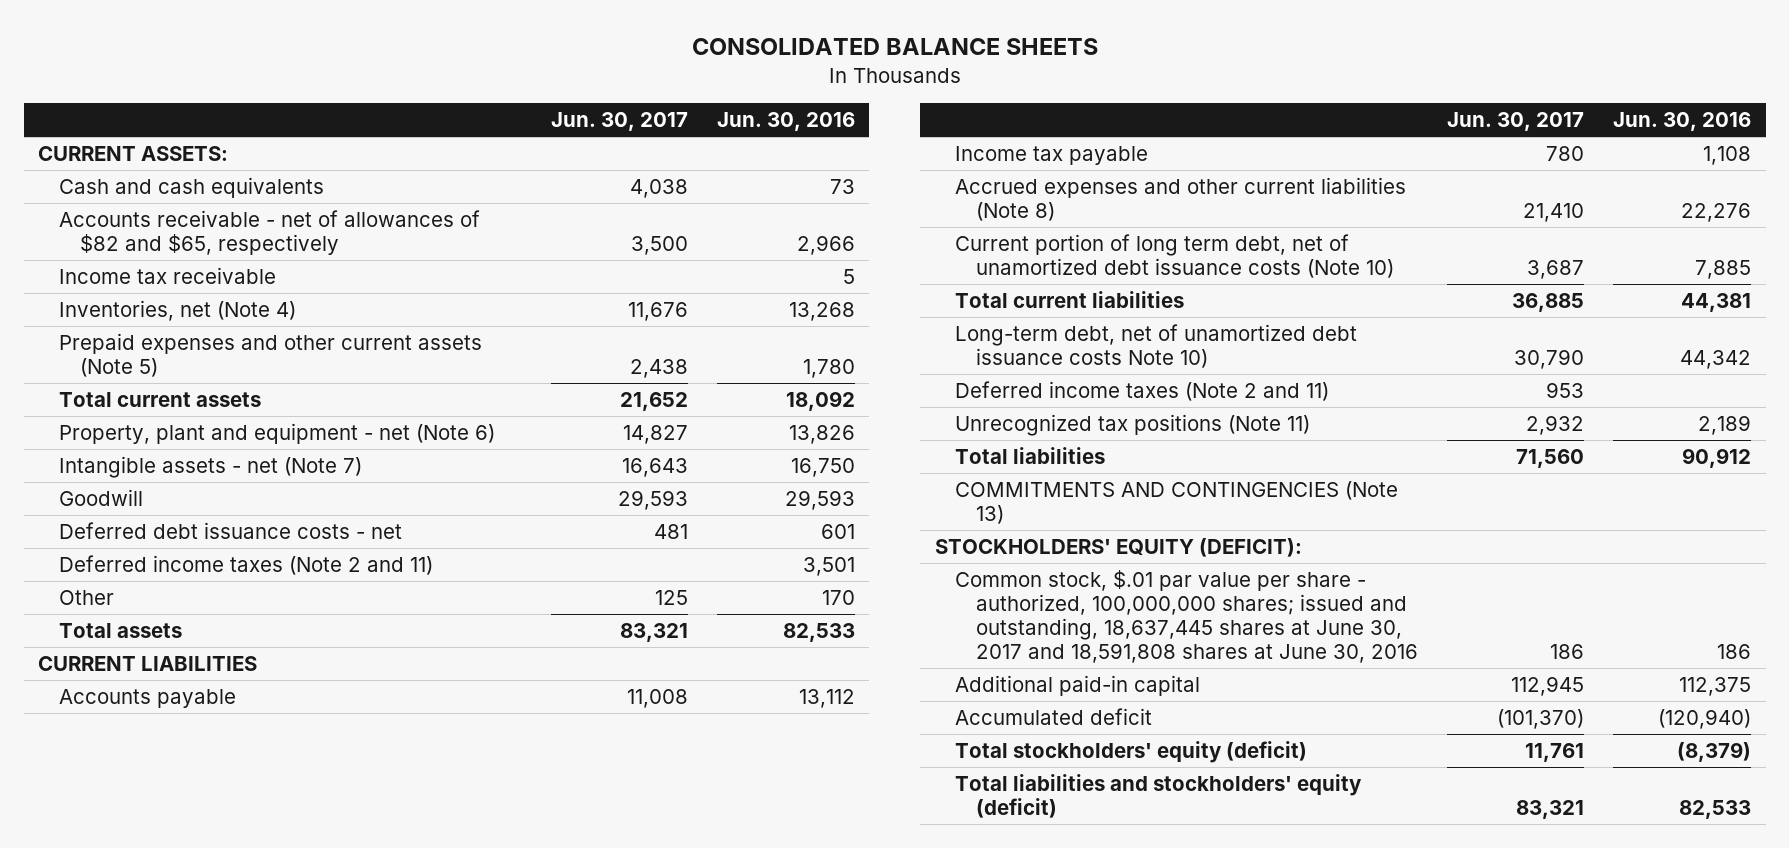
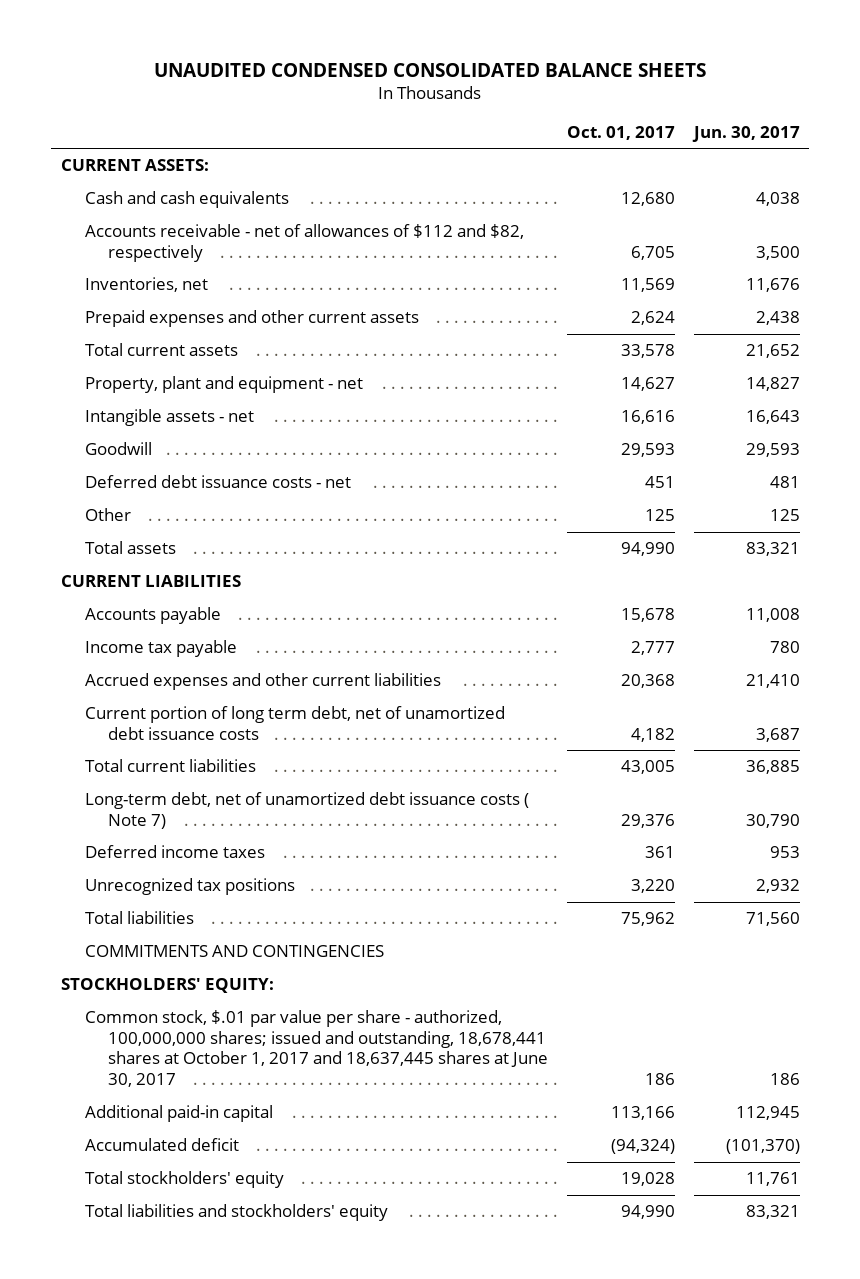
[691,38,1098,56] CONSOLIDATED BALANCE SHEETS -> [154,62,707,77] UNAUDITED CONDENSED CONSOLIDATED BALANCE SHEETS
[716,112,855,132] Jun. 30, 2016 -> none
none -> [567,125,676,140] Oct. 01, 2017
[58,266,276,284] Income tax receivable -> none
[58,209,480,255] Accounts receivable - net of allowances of $82 and $65, respectively -> [84,224,524,262] Accounts receivable - net of allowances of $112 and $82, respectively
[58,299,296,321] Inventories, net (Note 4) -> [84,277,208,293] Inventories, net
[58,332,482,377] Prepaid expenses and other current assets (Note 5) -> [84,310,419,328] Prepaid expenses and other current assets
[58,422,495,444] Property, plant and equipment - net (Note 6) -> [84,376,363,394] Property, plant and equipment - net
[58,455,362,478] Intangible assets - net (Note 7) -> [84,409,254,427] Intangible assets - net
[58,554,433,575] Deferred income taxes (Note 2 and 11) -> none
[955,176,1407,221] Accrued expenses and other current liabilities (Note 8) -> [84,673,441,691] Accrued expenses and other current liabilities
[955,233,1395,278] Current portion of long term debt, net of unamortized debt issuance costs (Note 10) -> [84,706,505,740] Current portion of long term debt, net of unamortized debt issuance costs
[955,323,1358,368] Long-term debt, net of unamortized debt issuance costs Note 10) -> [84,792,529,829] Long-term debt, net of unamortized debt issuance costs ( Note 7)
[955,380,1330,401] Deferred income taxes (Note 2 and 11) -> [84,845,265,859] Deferred income taxes
[955,413,1311,436] Unrecognized tax positions (Note 11) -> [84,878,295,896] Unrecognized tax positions
[955,480,1399,524] COMMITMENTS AND CONTINGENCIES (Note 13) -> [84,945,384,958] COMMITMENTS AND CONTINGENCIES
[934,537,1302,557] STOCKHOLDERS' EQUITY (DEFICIT): -> [60,978,274,994] STOCKHOLDERS' EQUITY:
[955,569,1419,664] Common stock, $.01 par value per share - authorized, 100,000,000 shares; issued and outstanding, 18,637,445 shares at June 30, 2017 and 18,591,808 shares at June 30, 2016 -> [84,1010,549,1088] Common stock, $.01 par value per share - authorized, 100,000,000 shares; issued and outstanding, 18,678,441 shares at October 1, 2017 and 18,637,445 shares at June 30, 2017
[955,740,1308,763] Total stockholders' equity (deficit) -> [84,1171,284,1189] Total stockholders' equity
[955,773,1363,818] Total liabilities and stockholders' equity (deficit) -> [84,1204,388,1222] Total liabilities and stockholders' equity

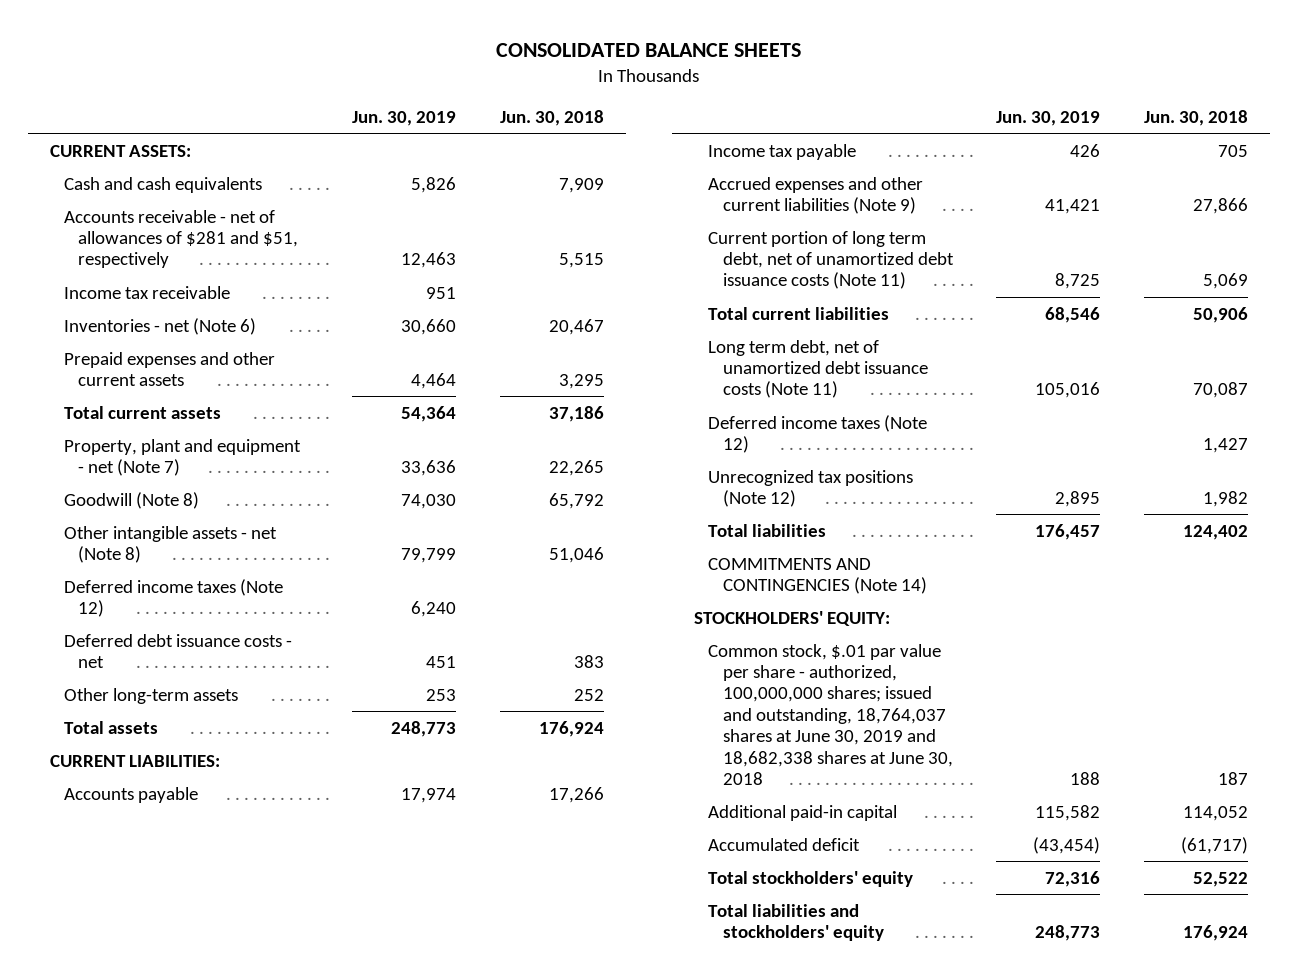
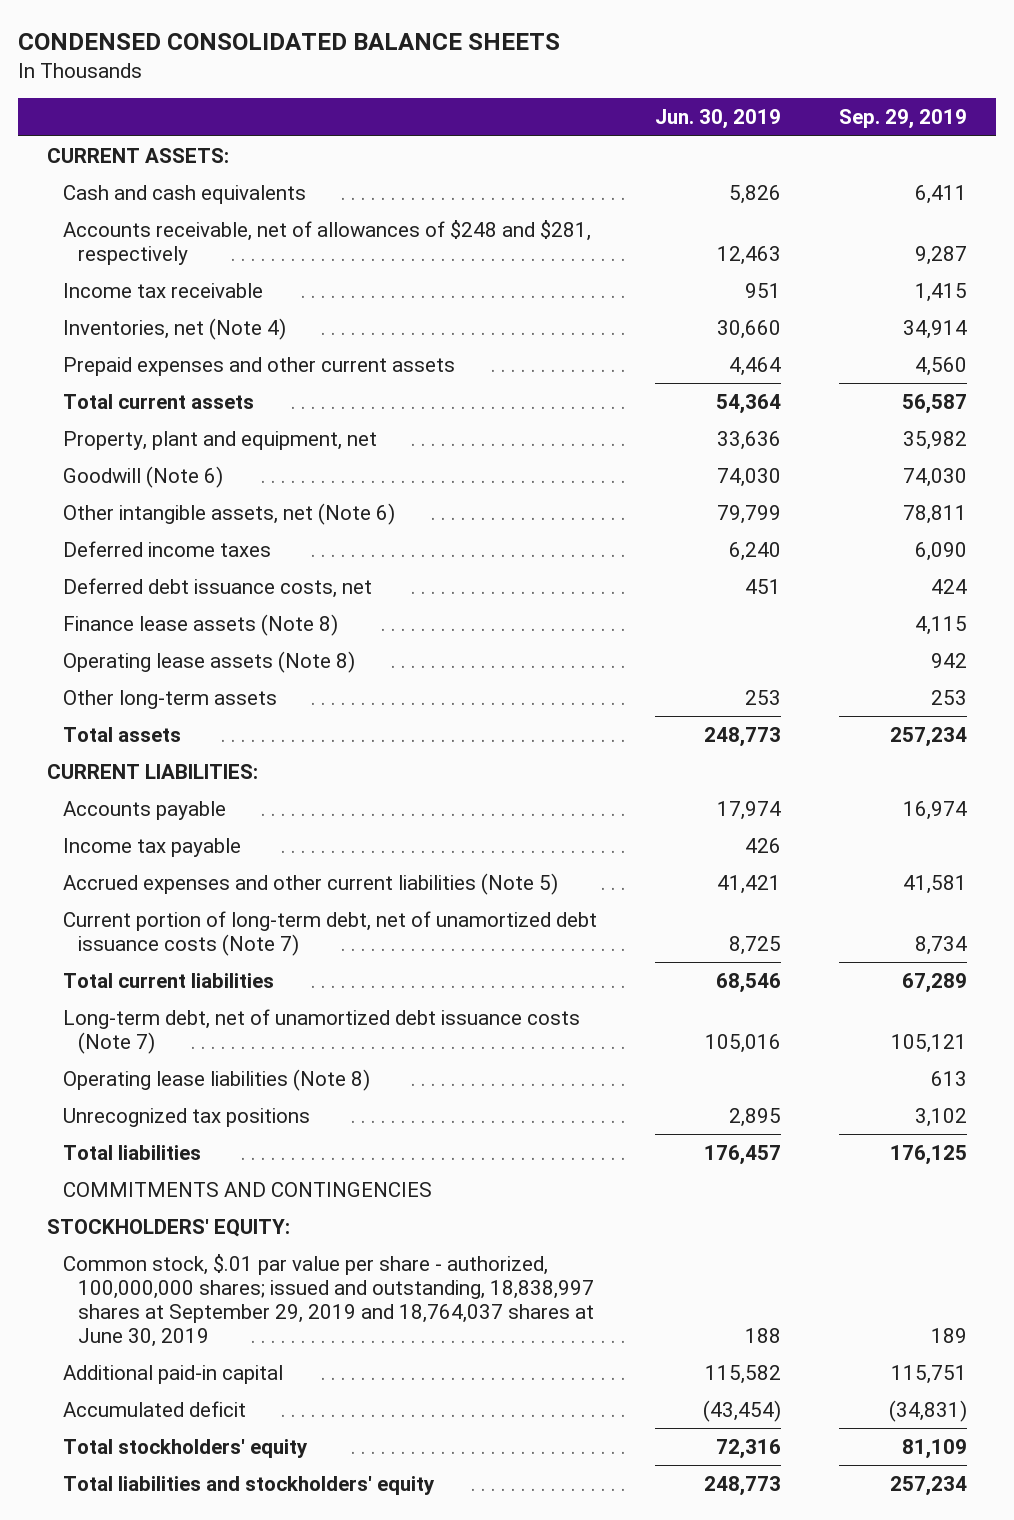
[495,42,801,57] CONSOLIDATED BALANCE SHEETS -> [17,32,560,50] CONDENSED CONSOLIDATED BALANCE SHEETS
[499,109,604,126] Jun. 30, 2018 -> none
none -> [838,109,967,130] Sep. 29, 2019
[64,209,299,269] Accounts receivable - net of allowances of $281 and $51, respectively -> [62,220,591,265] Accounts receivable, net of allowances of $248 and $281, respectively
[64,317,257,335] Inventories - net (Note 6) -> [62,318,286,341] Inventories, net (Note 4)
[64,438,302,476] Property, plant and equipment - net (Note 7) -> [62,431,377,451] Property, plant and equipment, net
[64,491,200,509] Goodwill (Note 8) -> [62,466,223,489] Goodwill (Note 6)
[64,525,278,563] Other intangible assets - net (Note 8) -> [62,503,395,526] Other intangible assets, net (Note 6)
[64,578,284,617] Deferred income taxes (Note 12) -> [62,541,271,558] Deferred income taxes
[64,633,293,668] Deferred debt issuance costs - net -> [62,578,372,599] Deferred debt issuance costs, net
none -> [62,614,338,637] Finance lease assets (Note 8)
none -> [62,651,355,674] Operating lease assets (Note 8)
[708,176,924,214] Accrued expenses and other current liabilities (Note 9) -> [62,873,558,896] Accrued expenses and other current liabilities (Note 5)
[708,230,954,290] Current portion of long term debt, net of unamortized debt issuance costs (Note 11) -> [62,911,597,956] Current portion of long-term debt, net of unamortized debt issuance costs (Note 7)
[708,414,928,453] Deferred income taxes (Note 12) -> none
[708,339,928,399] Long term debt, net of unamortized debt issuance costs (Note 11) -> [62,1009,580,1054] Long-term debt, net of unamortized debt issuance costs (Note 7)
none -> [62,1069,370,1092] Operating lease liabilities (Note 8)
[708,469,914,507] Unrecognized tax positions (Note 12) -> [62,1108,310,1128] Unrecognized tax positions
[708,557,927,594] COMMITMENTS AND CONTINGENCIES (Note 14) -> [62,1182,432,1198] COMMITMENTS AND CONTINGENCIES
[708,643,953,785] Common stock, $.01 par value per share - authorized, 100,000,000 shares; issued and outstanding, 18,764,037 shares at June 30, 2019 and 18,682,338 shares at June 30, 2018 -> [62,1254,595,1347] Common stock, $.01 par value per share - authorized, 100,000,000 shares; issued and outstanding, 18,838,997 shares at September 29, 2019 and 18,764,037 shares at June 30, 2019

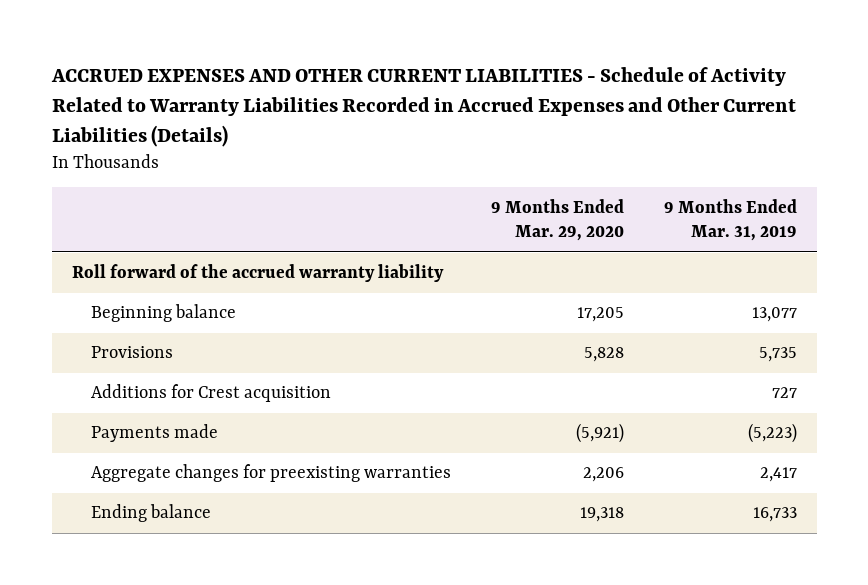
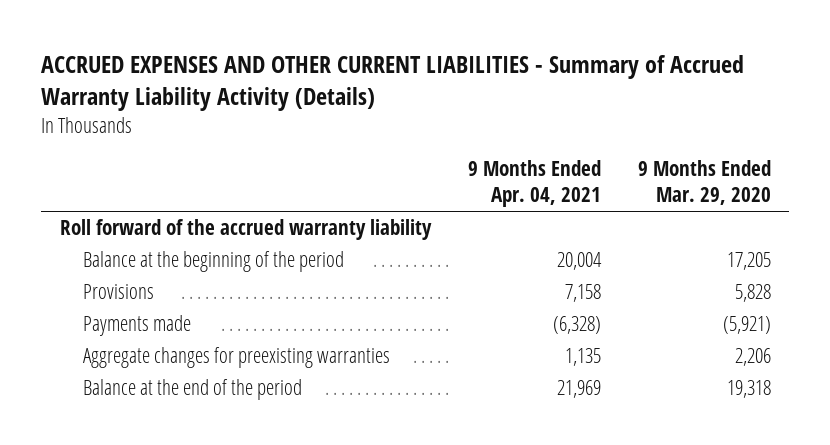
[50,66,796,147] ACCRUED EXPENSES AND OTHER CURRENT LIABILITIES - Schedule of Activity Related to Warranty Liabilities Recorded in Accrued Expenses and Other Current Liabilities (Details) -> [41,55,745,111] ACCRUED EXPENSES AND OTHER CURRENT LIABILITIES - Summary of Accrued Warranty Liability Activity (Details)
[663,198,797,242] 9 Months Ended Mar. 31, 2019 -> none
none -> [467,160,601,208] 9 Months Ended Apr. 04, 2021
[90,304,236,323] Beginning balance -> [83,251,345,273] Balance at the beginning of the period
[90,384,331,403] Additions for Crest acquisition -> none
[90,504,211,523] Ending balance -> [83,379,303,401] Balance at the end of the period

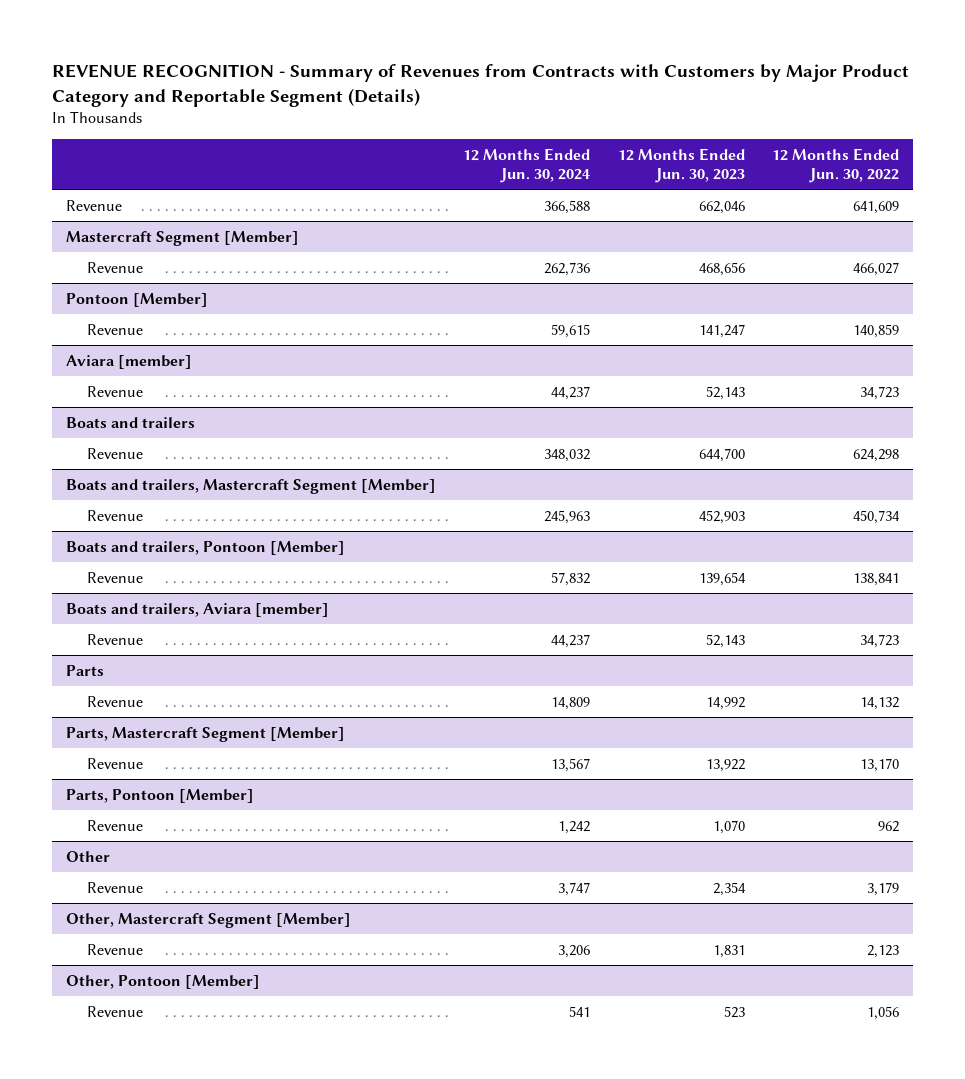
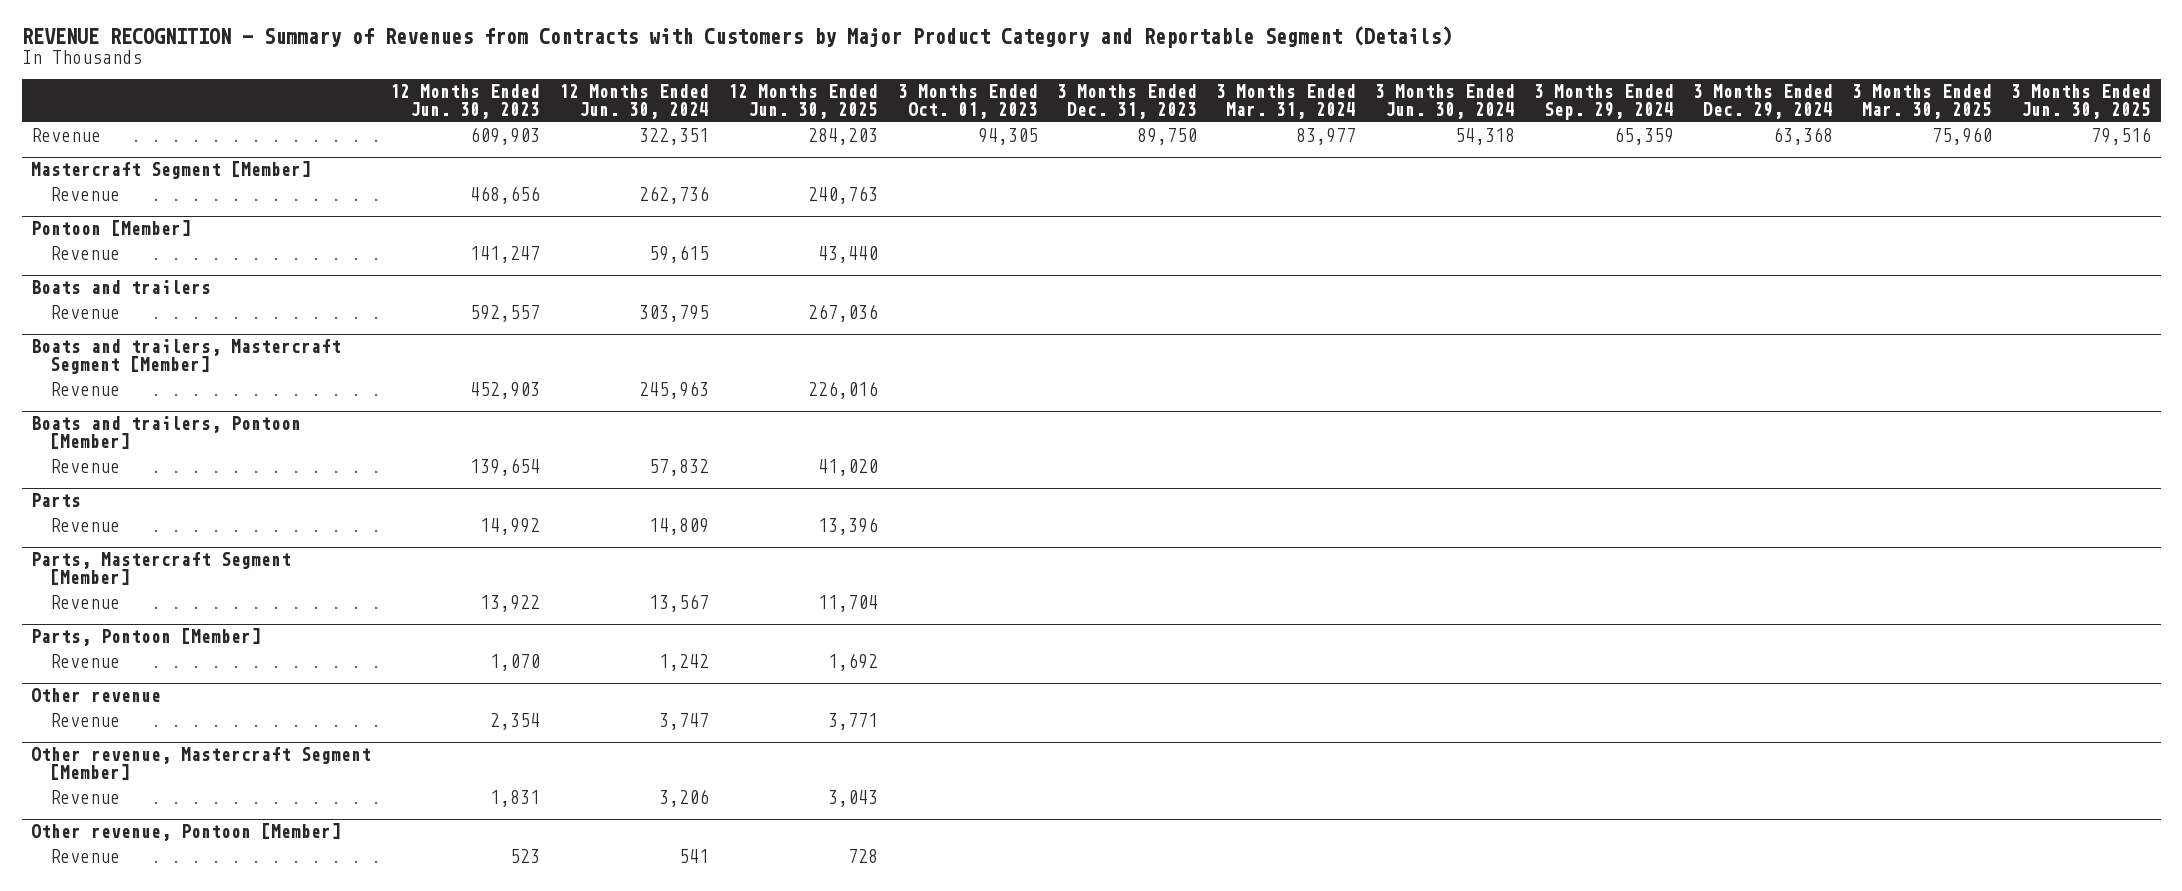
[772,147,900,184] 12 Months Ended Jun. 30, 2022 -> none
none -> [728,83,879,120] 12 Months Ended Jun. 30, 2025
none -> [897,83,1038,120] 3 Months Ended Oct. 01, 2023
none -> [1056,83,1197,120] 3 Months Ended Dec. 31, 2023
none -> [1215,83,1356,120] 3 Months Ended Mar. 31, 2024
none -> [1374,83,1515,120] 3 Months Ended Jun. 30, 2024
none -> [1533,83,1674,121] 3 Months Ended Sep. 29, 2024
none -> [1692,83,1833,120] 3 Months Ended Dec. 29, 2024
none -> [1851,83,1992,120] 3 Months Ended Mar. 30, 2025
none -> [2010,83,2151,120] 3 Months Ended Jun. 30, 2025
[544,199,591,214] 366,588 -> [639,128,710,146] 322,351
[698,200,745,214] 662,046 -> [470,127,541,146] 609,903
[65,354,192,369] Aviara [member] -> none
[86,385,143,397] Revenue -> none
[544,448,591,462] 348,032 -> [639,305,710,323] 303,795
[698,447,745,462] 644,700 -> [470,305,541,323] 592,557
[65,602,329,617] Boats and trailers, Aviara [member] -> none
[86,633,143,645] Revenue -> none
[65,850,110,862] Other -> [31,688,162,703] Other revenue
[65,912,351,928] Other, Mastercraft Segment [Member] -> [31,747,372,781] Other revenue, Mastercraft Segment [Member]
[65,974,260,989] Other, Pontoon [Member] -> [31,823,342,842] Other revenue, Pontoon [Member]

